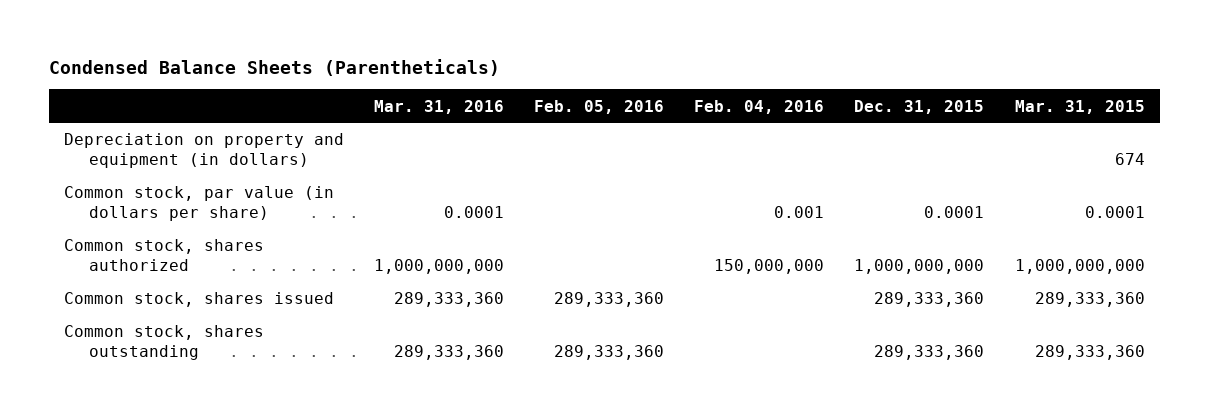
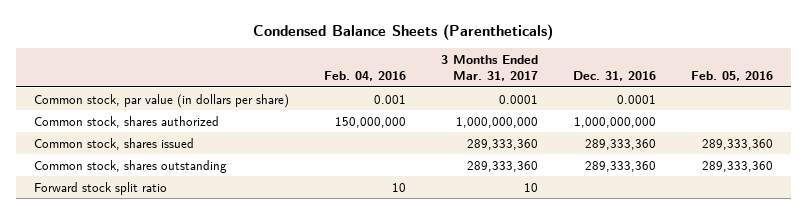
[374,99,505,114] Mar. 31, 2016 -> none
[854,99,985,114] Dec. 31, 2015 -> none
[1014,99,1145,114] Mar. 31, 2015 -> none
none -> [440,54,538,81] 3 Months Ended Mar. 31, 2017
none -> [573,70,657,81] Dec. 31, 2016
[64,133,345,169] Depreciation on property and equipment (in dollars) -> none
none -> [33,181,167,195] Forward stock split ratio

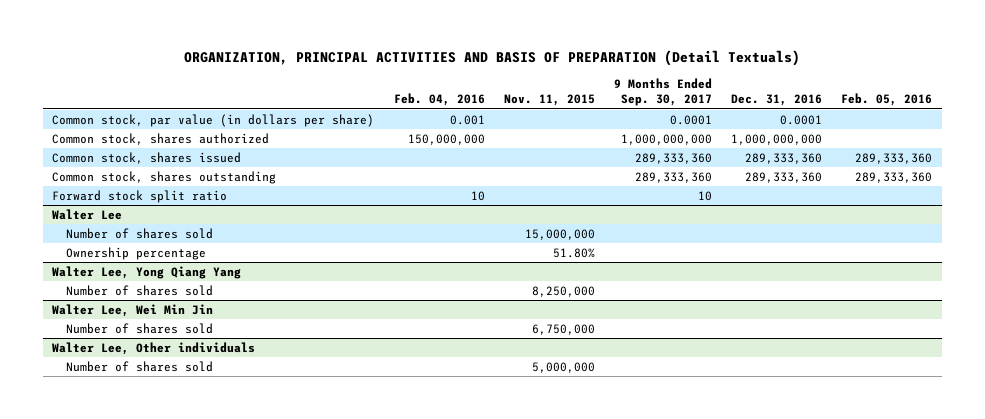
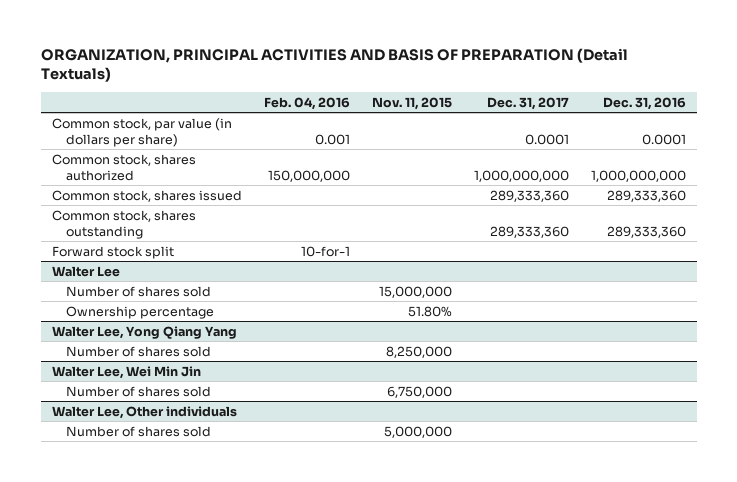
[614,77,713,107] 9 Months Ended Sep. 30, 2017 -> none
[841,93,933,107] Feb. 05, 2016 -> none
none -> [486,96,569,110] Dec. 31, 2017
[52,189,228,203] Forward stock split ratio -> [51,245,174,259] Forward stock split
[470,190,485,201] 10 -> [300,245,350,257] 10-for-1

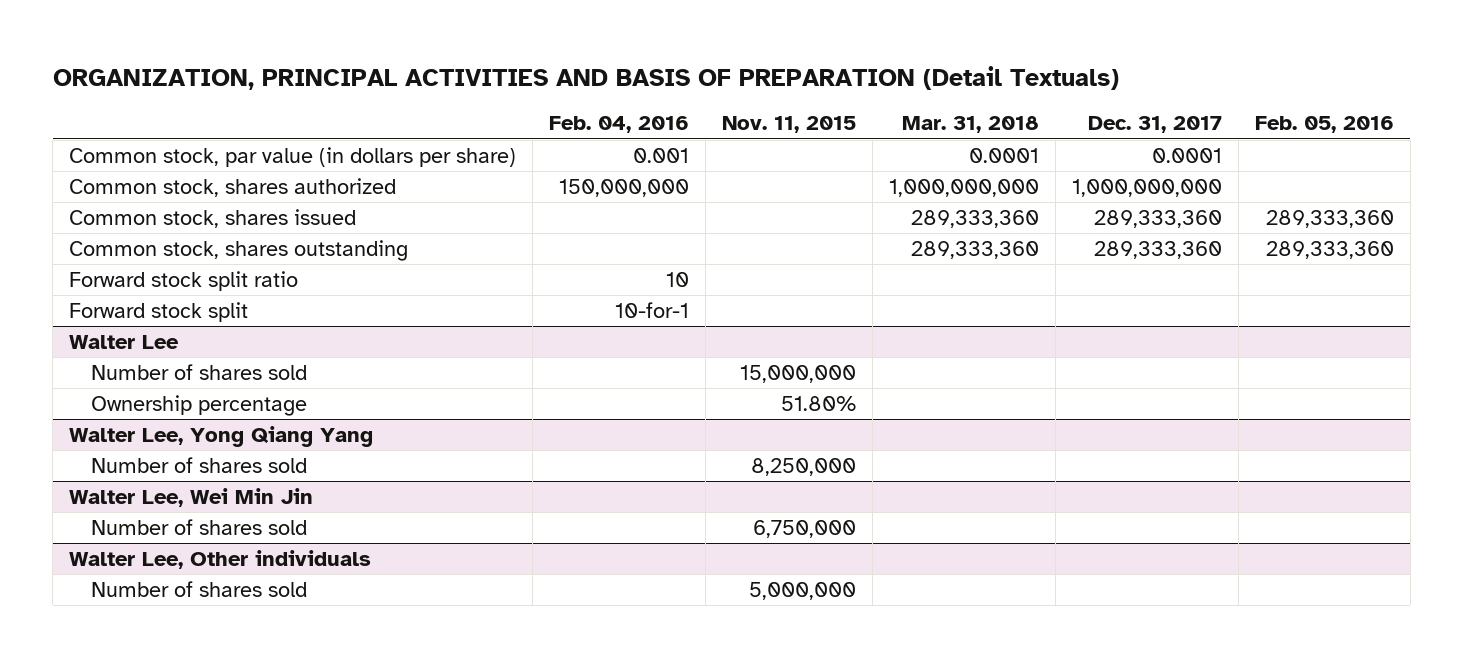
[602,96,686,110] Dec. 31, 2016 -> none
none -> [901,116,1039,134] Mar. 31, 2018
none -> [1254,116,1394,134] Feb. 05, 2016
none -> [69,270,299,291] Forward stock split ratio

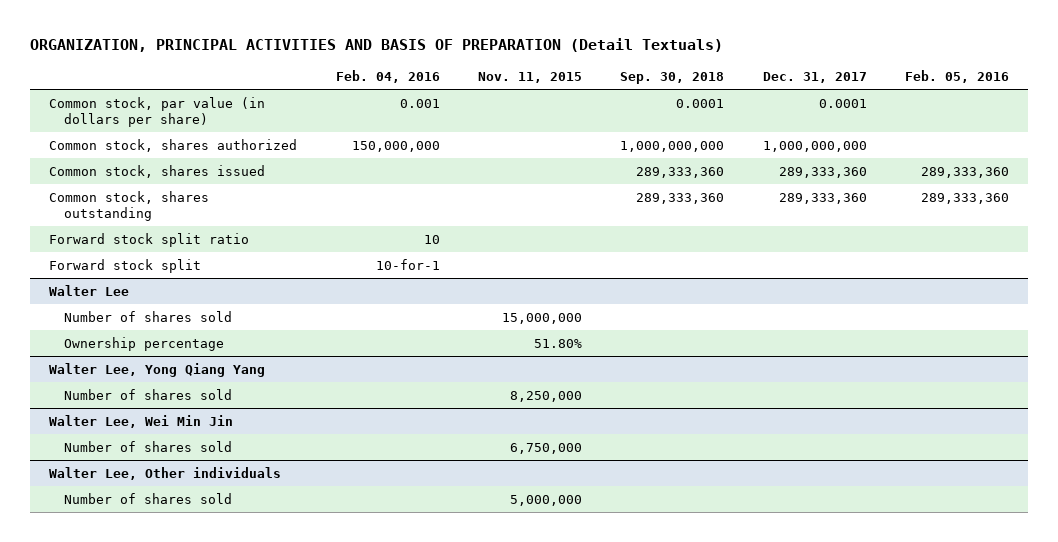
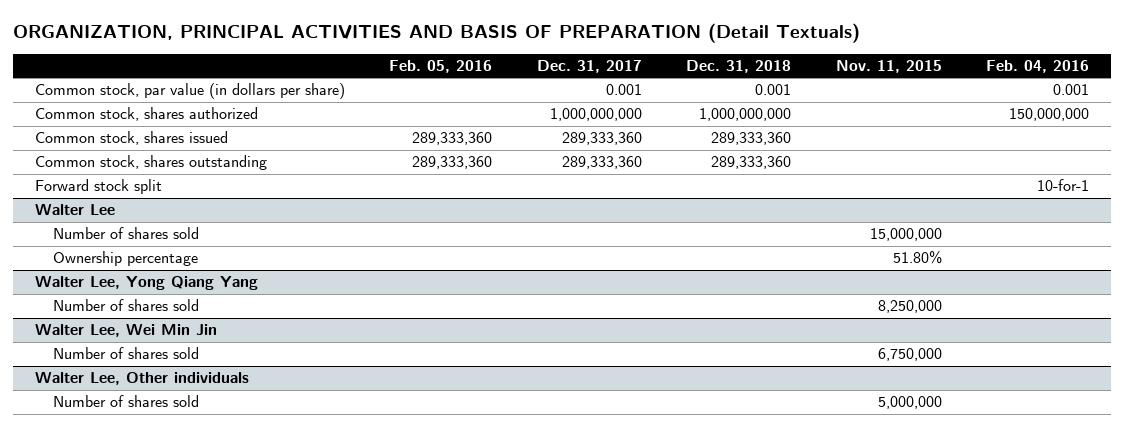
[620,71,725,84] Sep. 30, 2018 -> none
none -> [686,60,792,74] Dec. 31, 2018
[818,98,867,108] 0.0001 -> [605,84,642,96] 0.001
[49,232,250,247] Forward stock split ratio -> none

